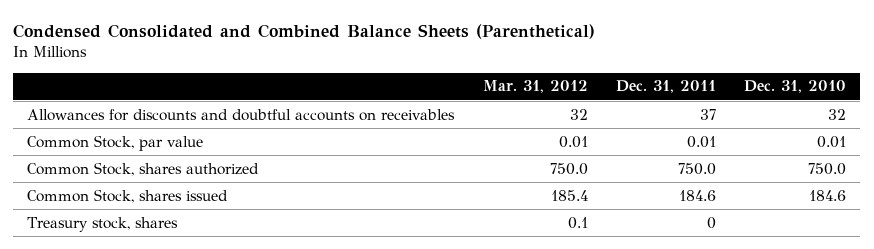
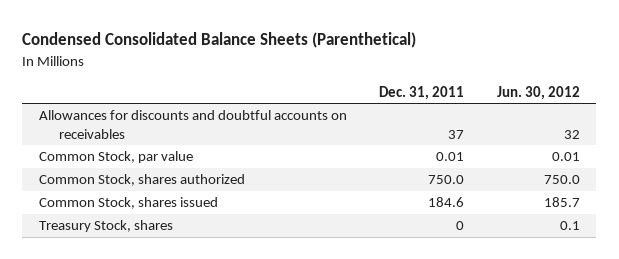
[13,23,596,39] Condensed Consolidated and Combined Balance Sheets (Parenthetical) -> [22,32,417,49] Condensed Consolidated Balance Sheets (Parenthetical)
[482,80,588,94] Mar. 31, 2012 -> none
[744,80,847,94] Dec. 31, 2010 -> none
none -> [497,85,581,100] Jun. 30, 2012
[27,216,179,232] Treasury stock, shares -> [38,220,173,233] Treasury Stock, shares

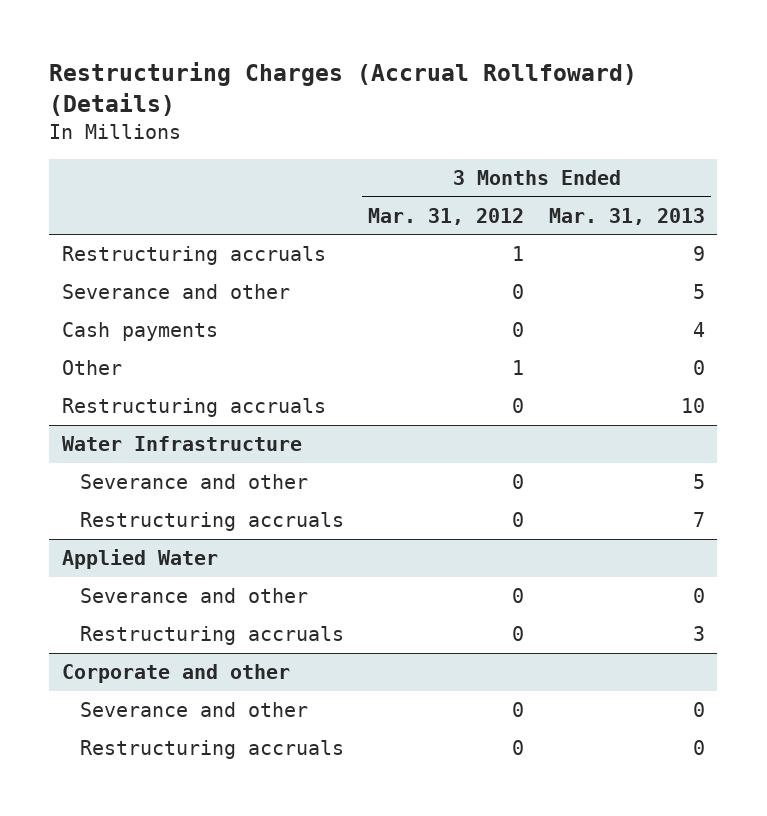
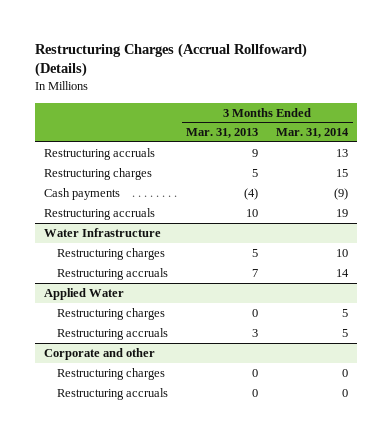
[368,207,525,225] Mar. 31, 2012 -> none
none -> [276,128,350,139] Mar. 31, 2014
[61,360,122,376] Other -> none
[61,284,290,300] Severance and other -> [43,167,152,180] Restructuring charges
[693,322,706,338] 4 -> [244,187,259,200] (4)
[79,474,308,490] Severance and other -> [57,247,166,260] Restructuring charges
[79,588,308,604] Severance and other -> [57,307,166,320] Restructuring charges
[79,702,308,718] Severance and other -> [57,367,166,380] Restructuring charges

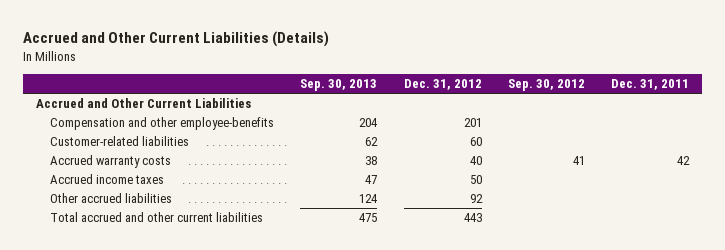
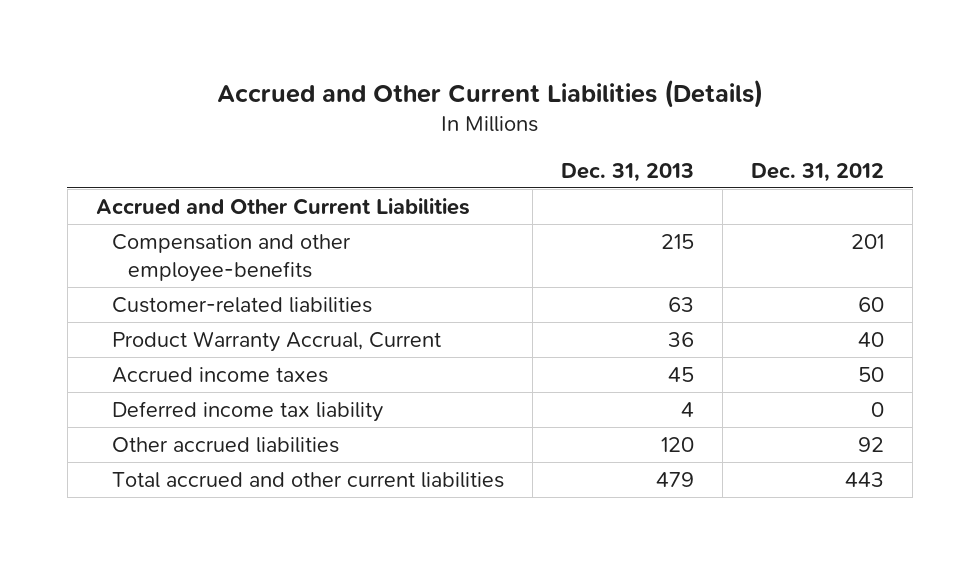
[300,79,378,92] Sep. 30, 2013 -> none
[507,79,585,92] Sep. 30, 2012 -> none
[611,79,690,91] Dec. 31, 2011 -> none
none -> [561,163,695,183] Dec. 31, 2013
[50,155,172,169] Accrued warranty costs -> none
none -> [112,330,442,352] Product Warranty Accrual, Current
none -> [112,400,384,422] Deferred income tax liability

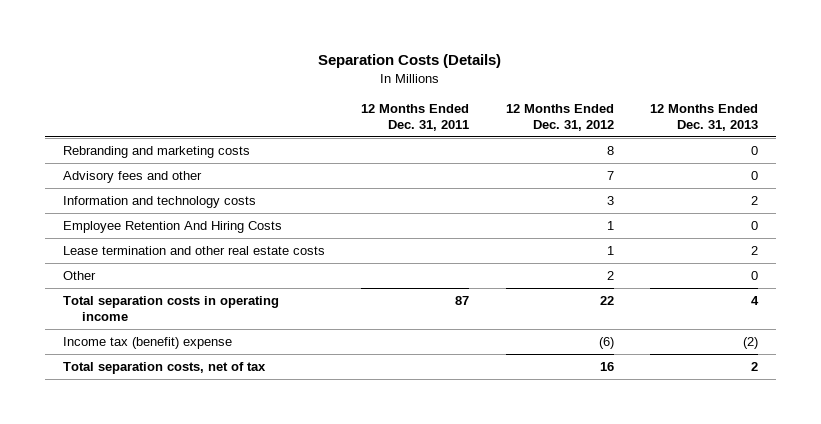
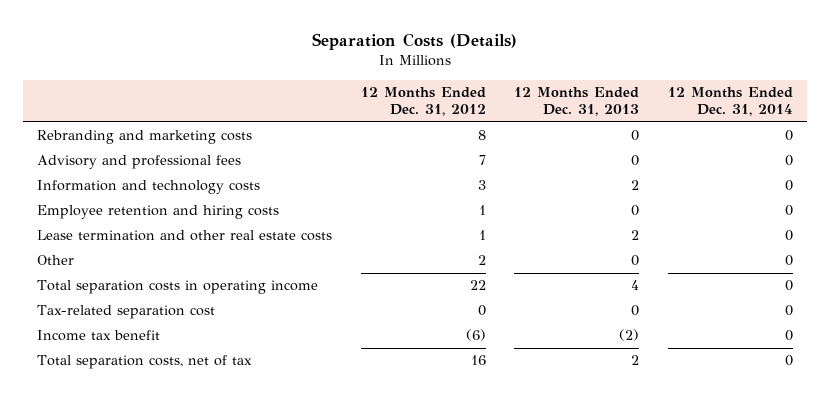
[361,103,470,131] 12 Months Ended Dec. 31, 2011 -> none
none -> [667,87,793,117] 12 Months Ended Dec. 31, 2014
[62,170,202,183] Advisory fees and other -> [37,155,242,170] Advisory and professional fees
[62,220,282,233] Employee Retention And Hiring Costs -> [37,205,280,220] Employee retention and hiring costs
none -> [37,305,216,320] Tax-related separation cost
[62,336,232,349] Income tax (benefit) expense -> [37,330,161,342] Income tax benefit

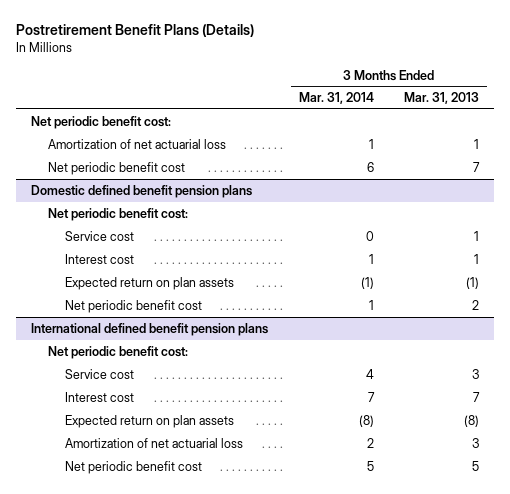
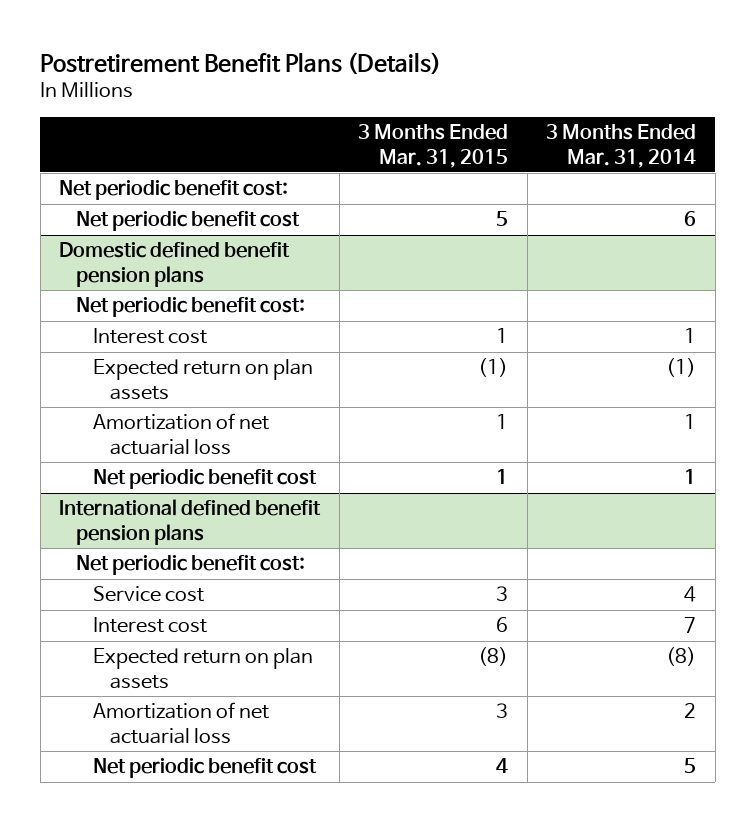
[404,92,480,105] Mar. 31, 2013 -> none
none -> [358,123,509,168] 3 Months Ended Mar. 31, 2015
[47,138,226,149] Amortization of net actuarial loss -> none
[64,230,134,241] Service cost -> none
none -> [93,413,270,456] Amortization of net actuarial loss

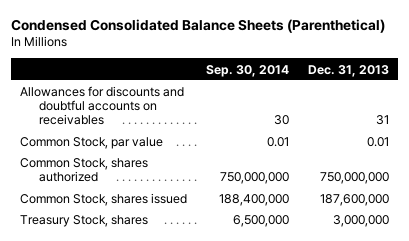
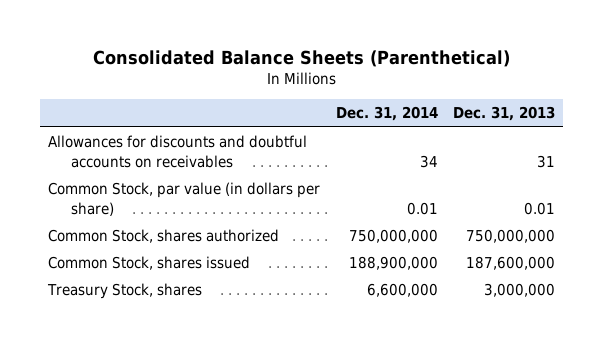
[10,18,385,33] Condensed Consolidated Balance Sheets (Parenthetical) -> [92,49,510,67] Consolidated Balance Sheets (Parenthetical)
[205,64,289,77] Sep. 30, 2014 -> none
none -> [335,106,438,122] Dec. 31, 2014
[20,137,164,150] Common Stock, par value -> [48,182,321,216] Common Stock, par value (in dollars per share)

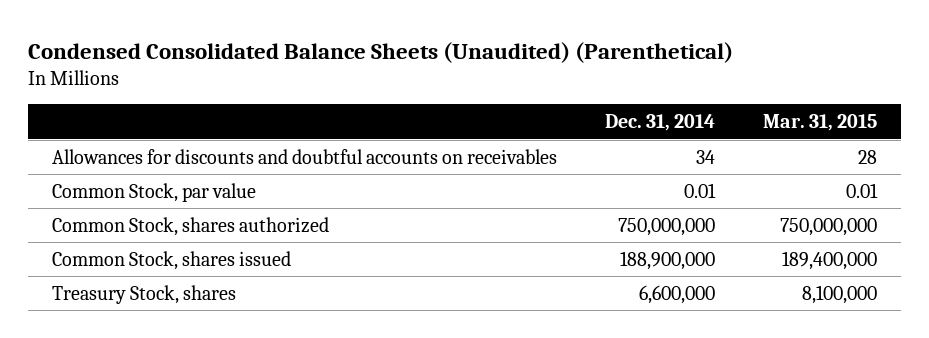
[92,49,510,67] Consolidated Balance Sheets (Parenthetical) -> [28,41,734,63] Condensed Consolidated Balance Sheets (Unaudited) (Parenthetical)
[453,106,556,122] Dec. 31, 2013 -> none
none -> [763,114,878,132] Mar. 31, 2015
[48,182,321,216] Common Stock, par value (in dollars per share) -> [52,182,257,202] Common Stock, par value

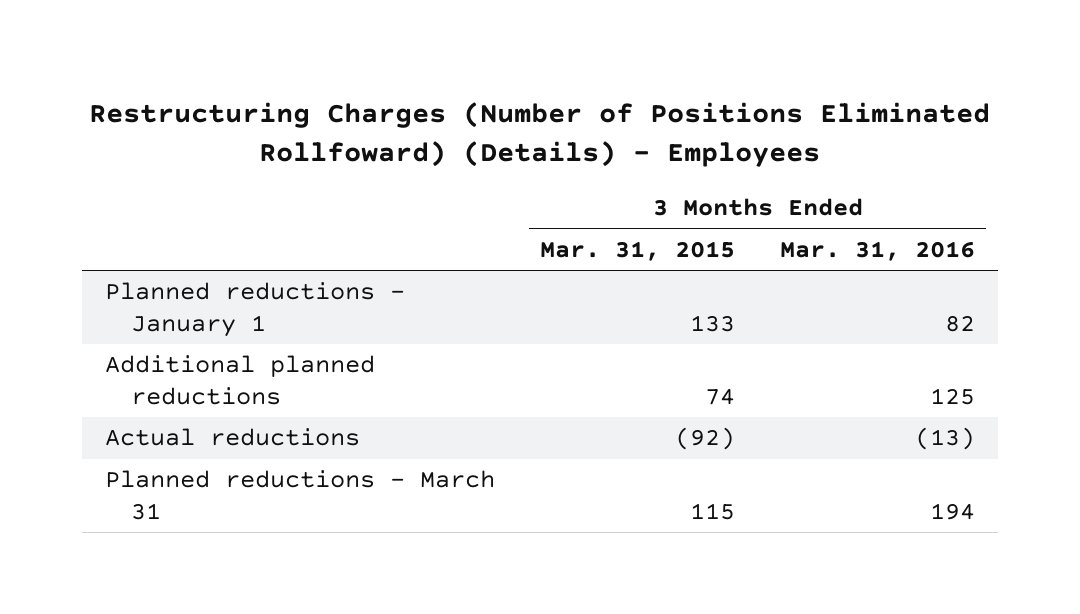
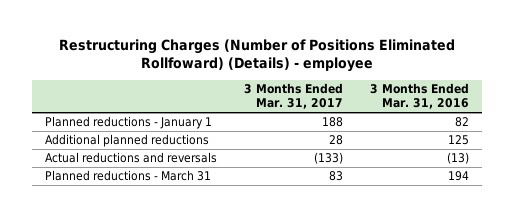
[89,101,991,168] Restructuring Charges (Number of Positions Eliminated Rollfoward) (Details) - Employees -> [59,38,456,73] Restructuring Charges (Number of Positions Eliminated Rollfoward) (Details) - employee
[540,240,736,261] Mar. 31, 2015 -> none
none -> [244,83,344,110] 3 Months Ended Mar. 31, 2017
[105,428,361,447] Actual reductions -> [45,152,218,164] Actual reductions and reversals

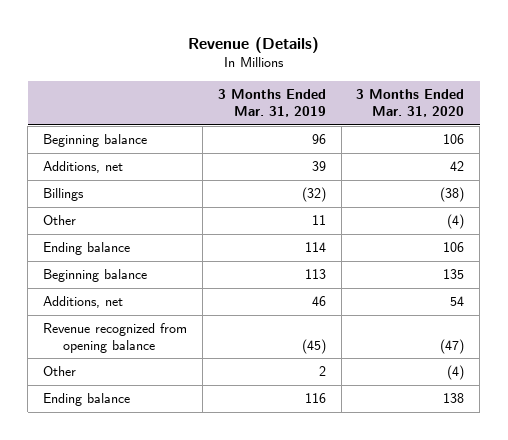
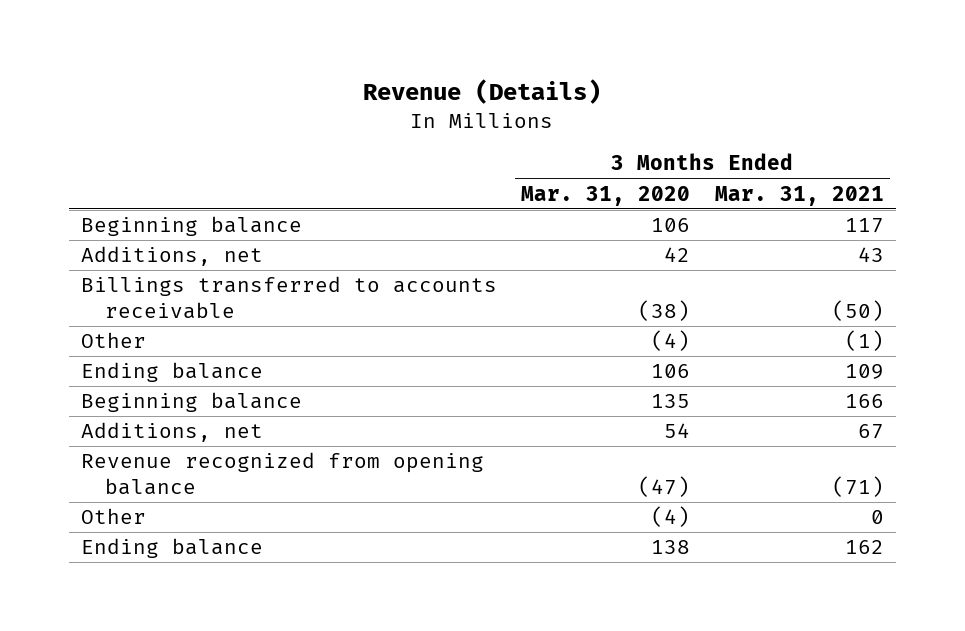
[217,89,326,117] 3 Months Ended Mar. 31, 2019 -> none
none -> [714,185,884,206] Mar. 31, 2021
[43,188,85,202] Billings -> [81,276,498,319] Billings transferred to accounts receivable

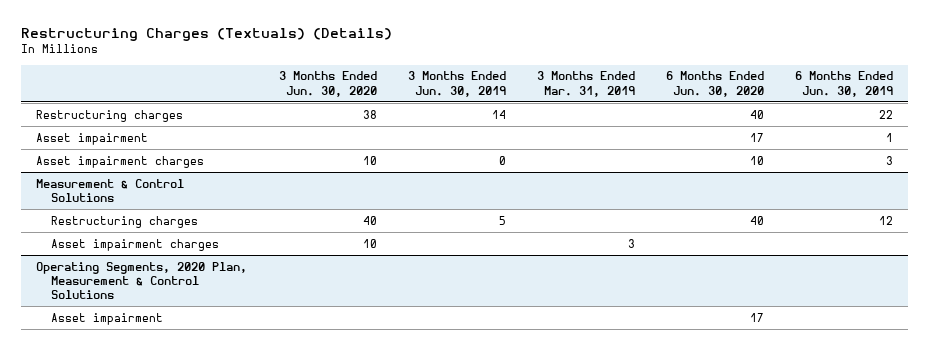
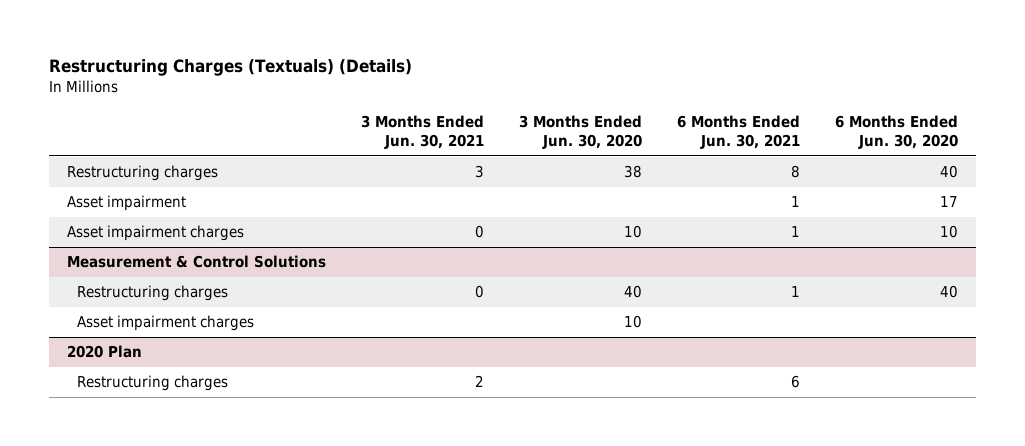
[407,71,506,97] 3 Months Ended Jun. 30, 2019 -> none
[536,71,635,97] 3 Months Ended Mar. 31, 2019 -> none
[794,71,893,97] 6 Months Ended Jun. 30, 2019 -> none
none -> [361,115,485,149] 3 Months Ended Jun. 30, 2021
none -> [677,115,801,149] 6 Months Ended Jun. 30, 2021
[36,261,248,300] Operating Segments, 2020 Plan, Measurement & Control Solutions -> none
[51,312,164,325] Asset impairment -> none
none -> [66,345,142,359] 2020 Plan
none -> [77,375,229,392] Restructuring charges

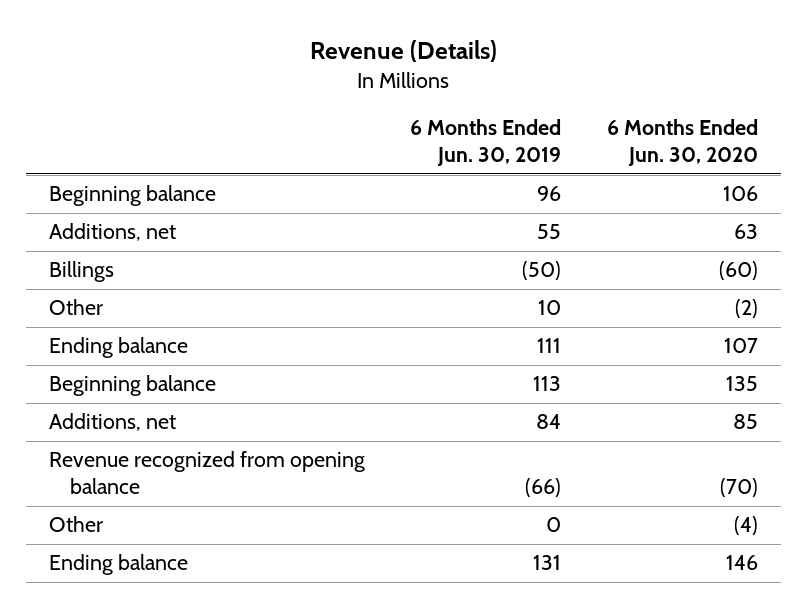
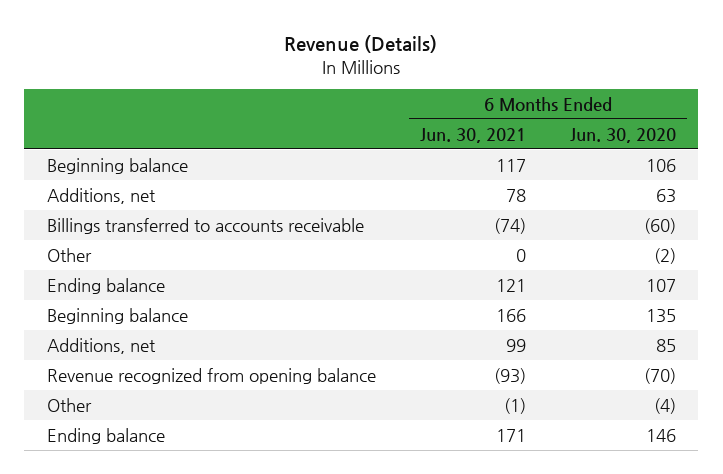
[410,119,562,167] 6 Months Ended Jun. 30, 2019 -> none
none -> [419,127,526,143] Jun. 30, 2021
[48,261,114,283] Billings -> [46,217,364,234] Billings transferred to accounts receivable

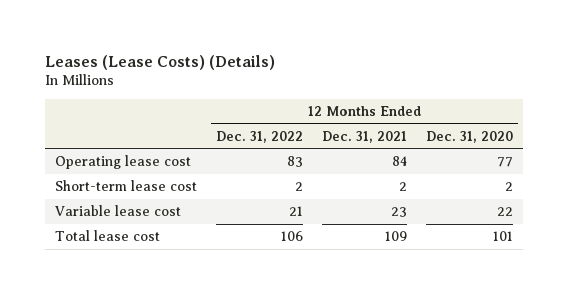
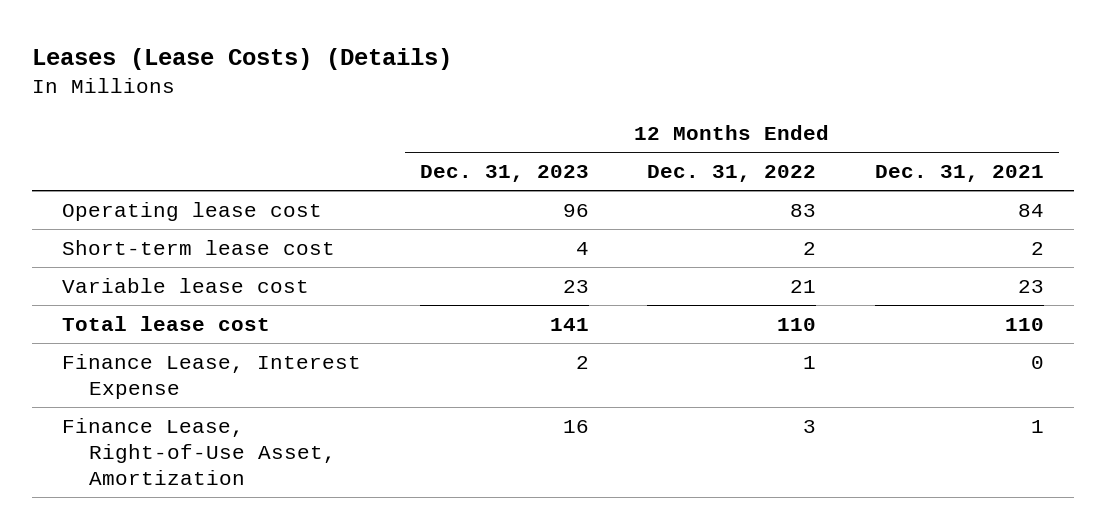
[426,130,514,143] Dec. 31, 2020 -> none
none -> [419,165,589,183] Dec. 31, 2023
[281,231,304,242] 106 -> [777,317,817,331] 110
[385,231,408,242] 109 -> [1005,317,1045,331] 110
none -> [61,353,361,399] Finance Lease, Interest Expense
none -> [61,417,336,485] Finance Lease, Right-of-Use Asset, Amortization

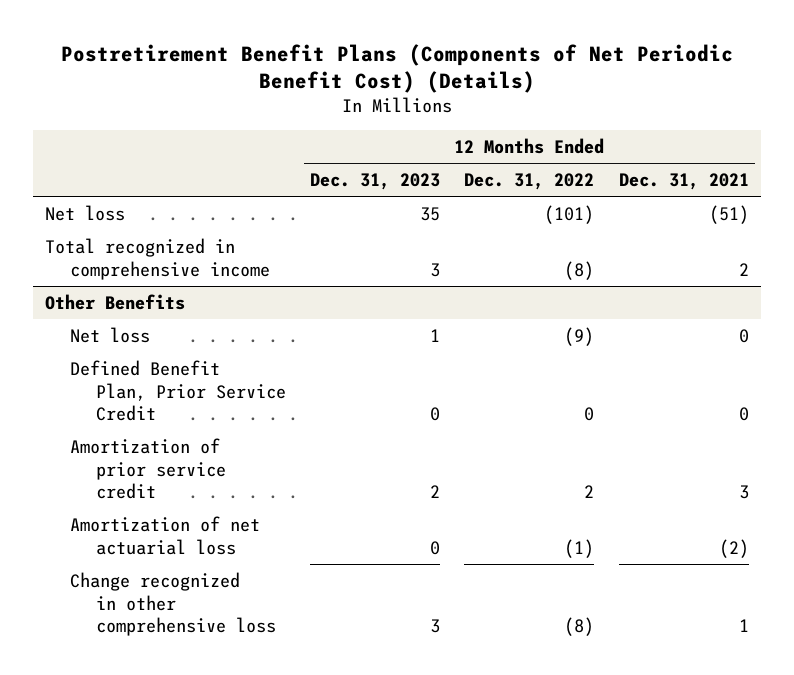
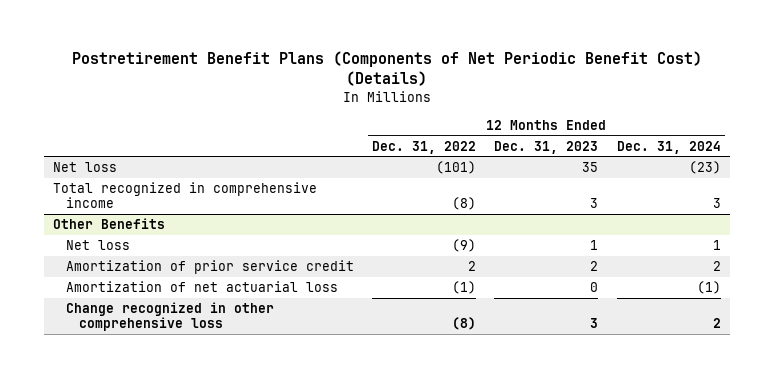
[618,172,749,190] Dec. 31, 2021 -> none
none -> [616,140,721,154] Dec. 31, 2024
[70,359,286,422] Defined Benefit Plan, Prior Service Credit -> none

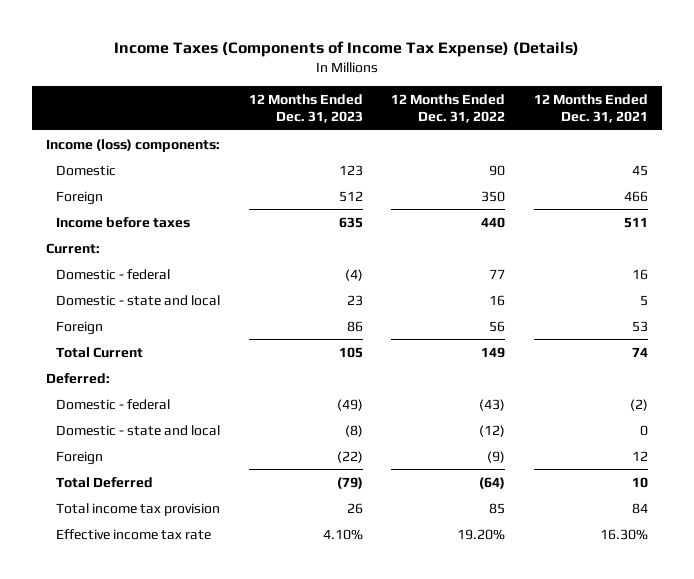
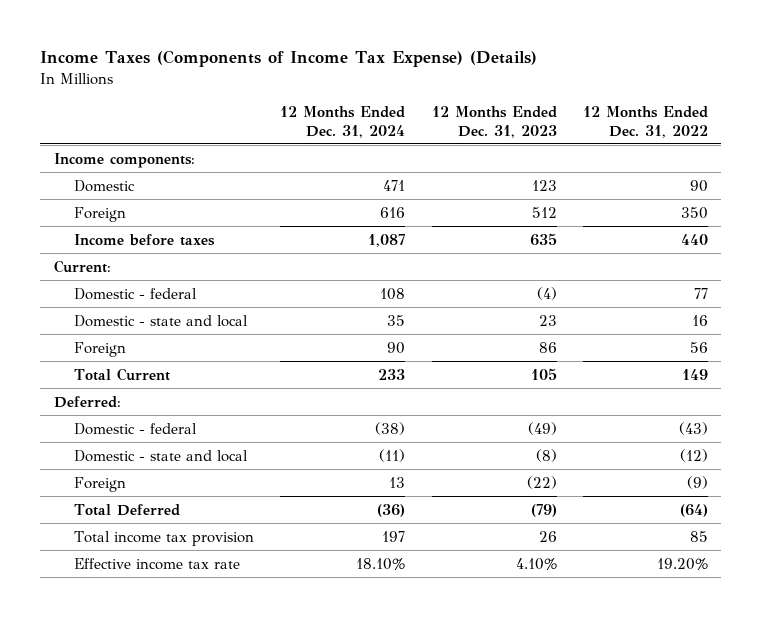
[533,93,648,123] 12 Months Ended Dec. 31, 2021 -> none
none -> [280,106,406,138] 12 Months Ended Dec. 31, 2024
[46,138,221,152] Income (loss) components: -> [53,152,195,168] Income components:

